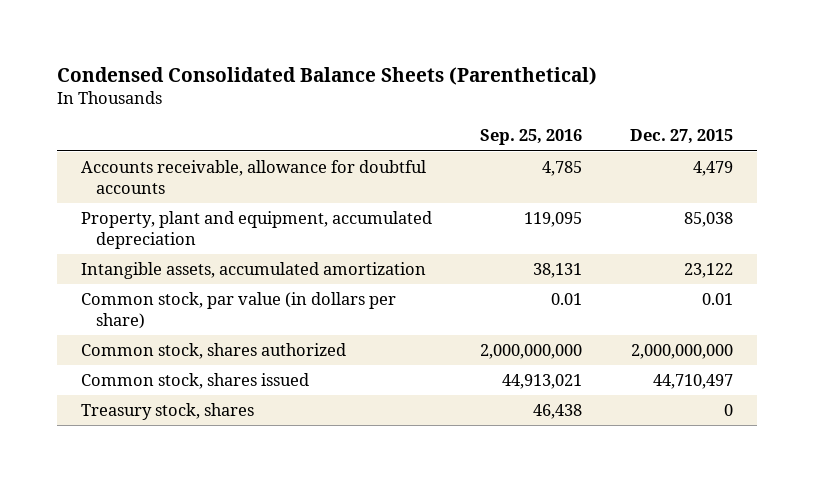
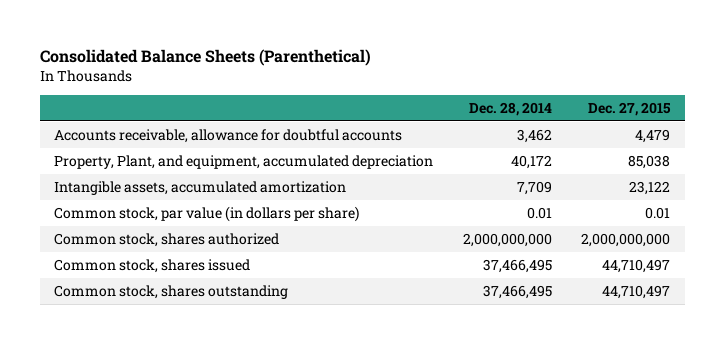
[56,67,597,86] Condensed Consolidated Balance Sheets (Parenthetical) -> [39,48,371,66] Consolidated Balance Sheets (Parenthetical)
[479,129,582,146] Sep. 25, 2016 -> none
none -> [468,101,552,116] Dec. 28, 2014
[80,210,432,250] Property, plant and equipment, accumulated depreciation -> [54,155,434,170] Property, Plant, and equipment, accumulated depreciation
[80,402,254,420] Treasury stock, shares -> none
none -> [54,285,289,300] Common stock, shares outstanding

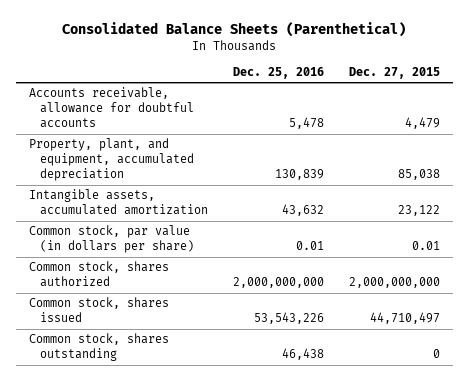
[468,101,552,116] Dec. 28, 2014 -> none
none -> [232,67,324,80] Dec. 25, 2016
[54,155,434,170] Property, Plant, and equipment, accumulated depreciation -> [28,138,194,182] Property, plant, and equipment, accumulated depreciation
[602,285,671,300] 44,710,497 -> [433,349,441,359] 0

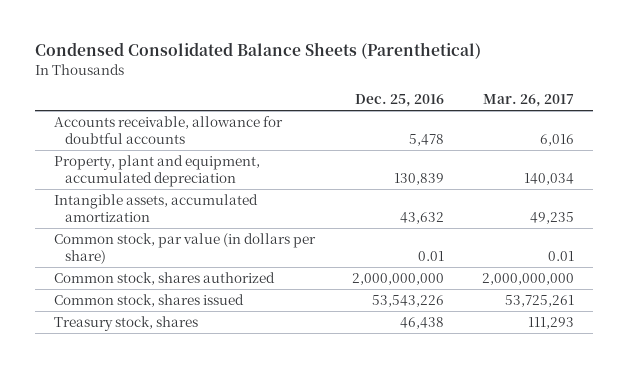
[62,22,407,38] Consolidated Balance Sheets (Parenthetical) -> [35,42,482,60] Condensed Consolidated Balance Sheets (Parenthetical)
[349,67,441,80] Dec. 27, 2015 -> none
none -> [483,94,575,108] Mar. 26, 2017
[28,138,194,182] Property, plant, and equipment, accumulated depreciation -> [53,154,260,187] Property, plant and equipment, accumulated depreciation
[28,333,169,362] Common stock, shares outstanding -> [53,315,198,331] Treasury stock, shares

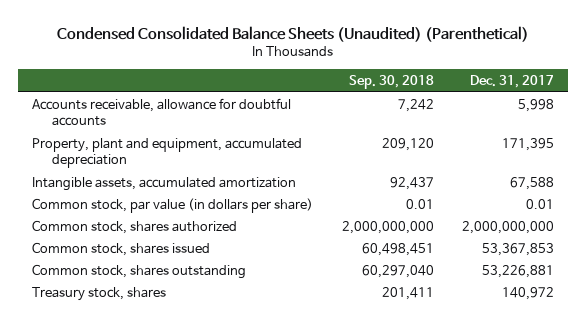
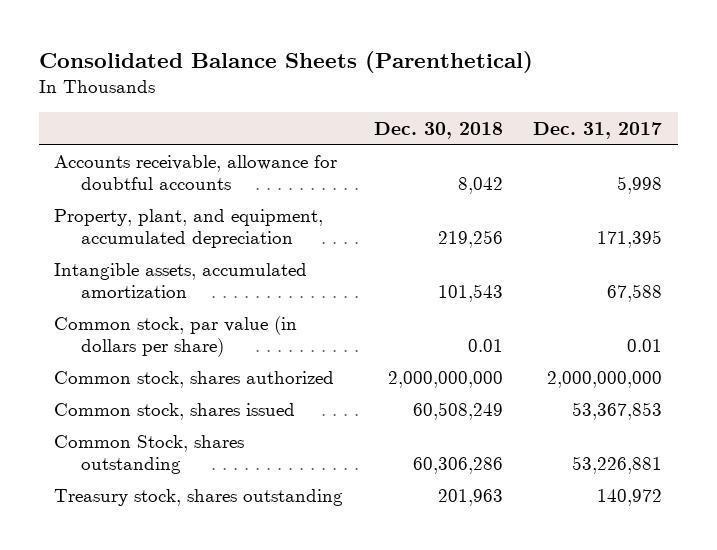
[57,25,530,42] Condensed Consolidated Balance Sheets (Unaudited) (Parenthetical) -> [39,51,534,74] Consolidated Balance Sheets (Parenthetical)
[348,75,434,90] Sep. 30, 2018 -> none
none -> [373,121,503,139] Dec. 30, 2018
[32,137,303,169] Property, plant and equipment, accumulated depreciation -> [54,208,324,248] Property, plant, and equipment, accumulated depreciation
[32,263,247,279] Common stock, shares outstanding -> [54,434,245,474] Common Stock, shares outstanding
[32,286,167,301] Treasury stock, shares -> [54,488,344,506] Treasury stock, shares outstanding

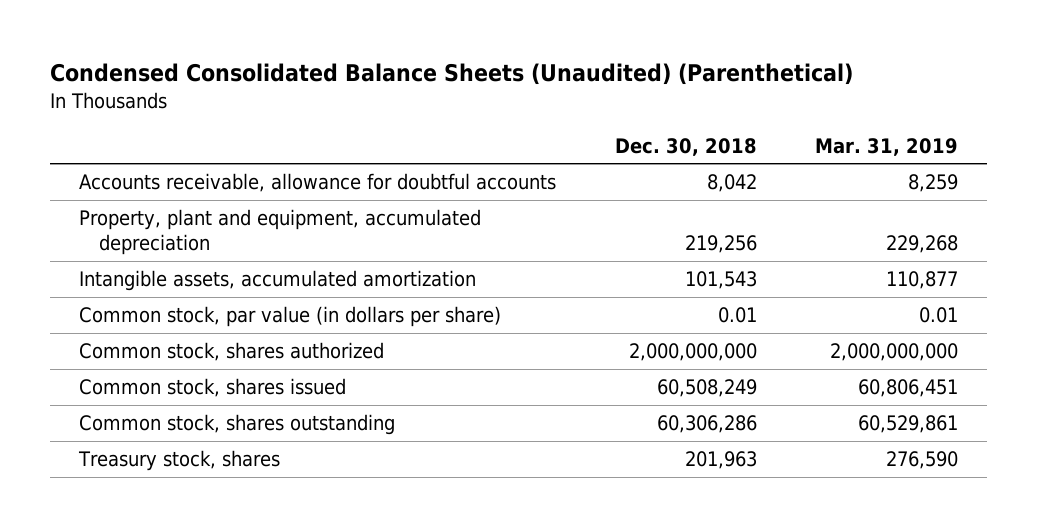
[39,51,534,74] Consolidated Balance Sheets (Parenthetical) -> [49,62,853,85] Condensed Consolidated Balance Sheets (Unaudited) (Parenthetical)
[533,121,663,139] Dec. 31, 2017 -> none
none -> [814,137,958,156] Mar. 31, 2019
[54,208,324,248] Property, plant, and equipment, accumulated depreciation -> [79,209,482,256] Property, plant and equipment, accumulated depreciation
[54,434,245,474] Common Stock, shares outstanding -> [79,414,396,436] Common stock, shares outstanding
[54,488,344,506] Treasury stock, shares outstanding -> [78,450,281,472] Treasury stock, shares

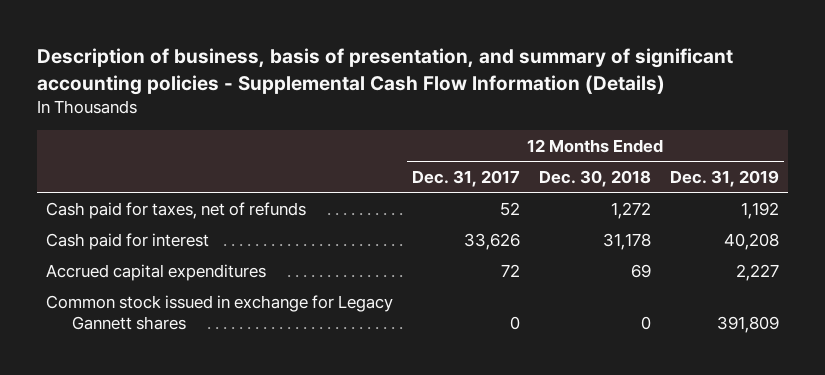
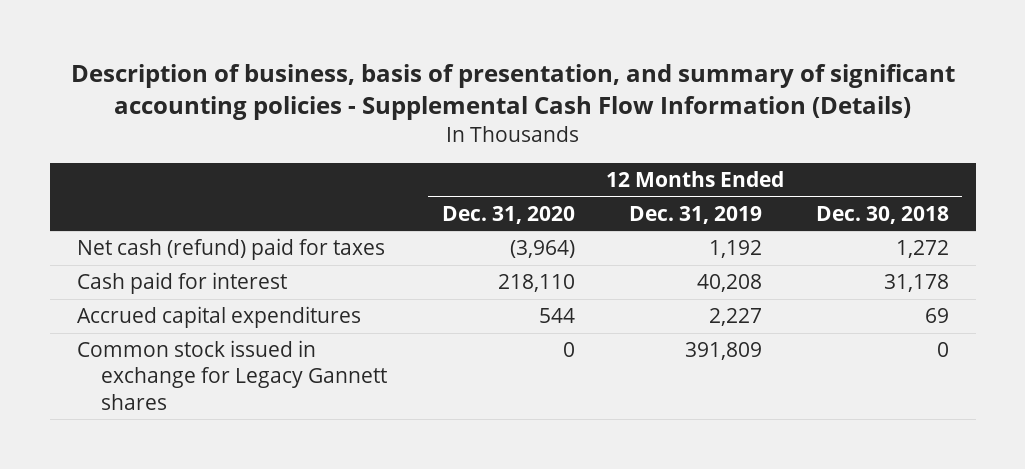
[412,169,521,187] Dec. 31, 2017 -> none
none -> [441,205,575,224] Dec. 31, 2020
[46,201,307,219] Cash paid for taxes, net of refunds -> [76,238,385,261] Net cash (refund) paid for taxes

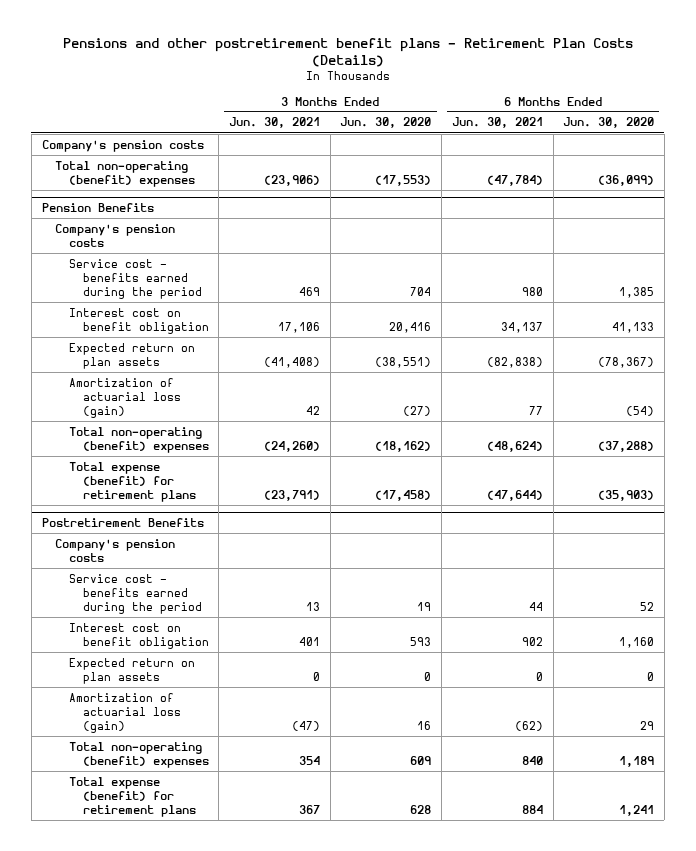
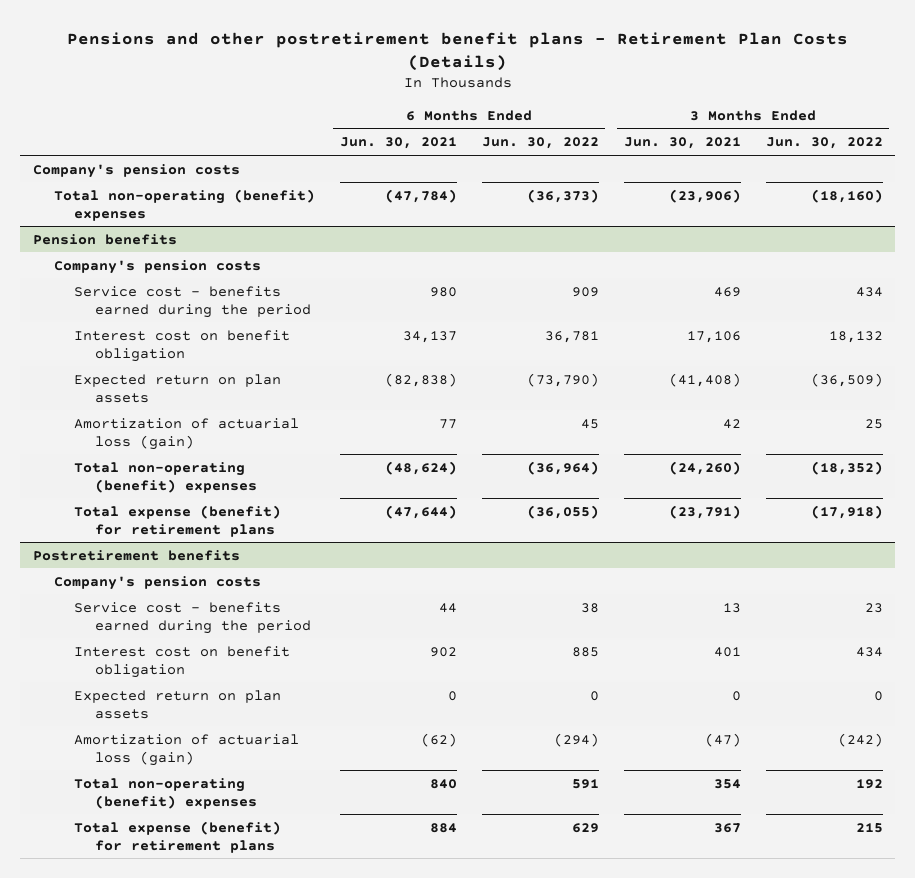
[340,117,432,129] Jun. 30, 2020 -> none
[563,117,655,129] Jun. 30, 2020 -> none
none -> [481,137,599,150] Jun. 30, 2022
none -> [765,137,883,150] Jun. 30, 2022
[41,202,154,212] Pension Benefits -> [32,233,177,245] Pension benefits
[41,517,204,527] Postretirement Benefits -> [32,549,240,561] Postretirement benefits

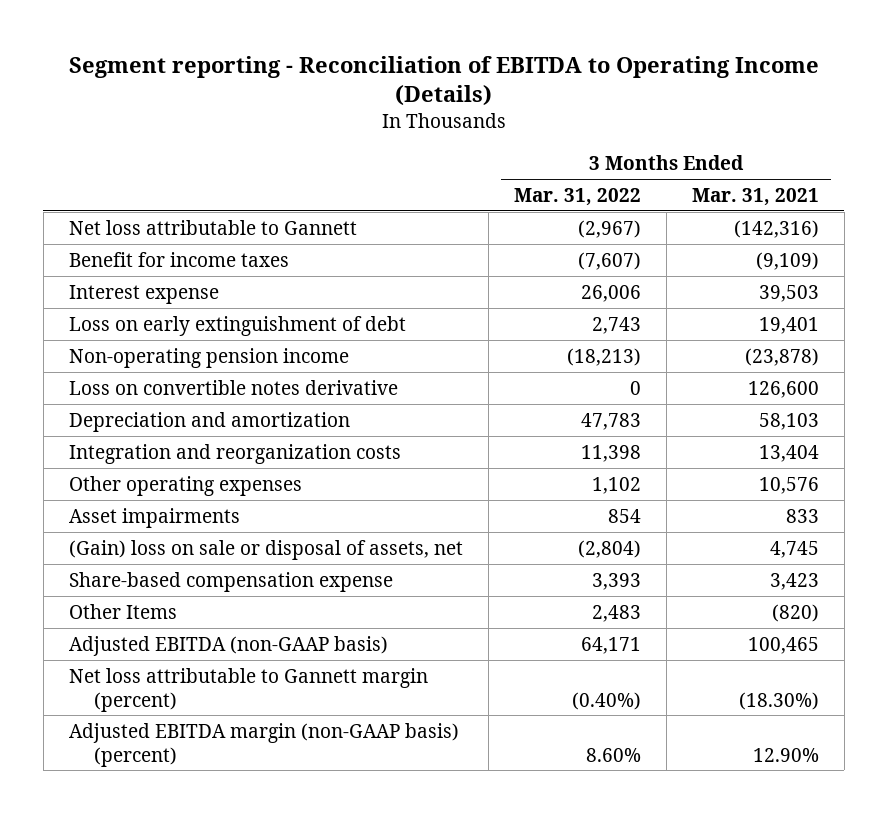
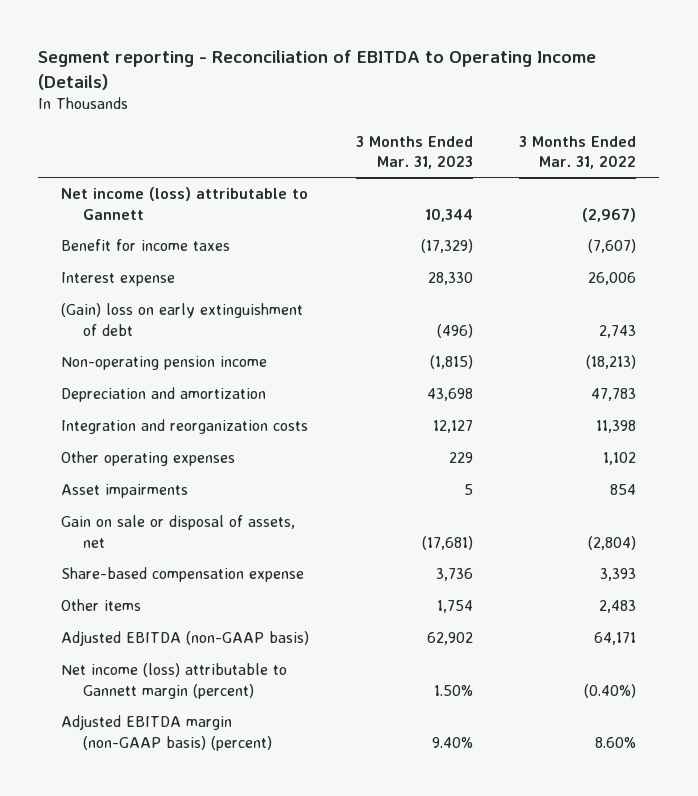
[691,187,819,206] Mar. 31, 2021 -> none
none -> [355,135,473,170] 3 Months Ended Mar. 31, 2023
[68,219,357,235] Net loss attributable to Gannett -> [61,187,309,220] Net income (loss) attributable to Gannett
[68,315,406,336] Loss on early extinguishment of debt -> [61,303,304,336] (Gain) loss on early extinguishment of debt
[68,379,398,395] Loss on convertible notes derivative -> none
[68,539,463,560] (Gain) loss on sale or disposal of assets, net -> [61,515,296,548] Gain on sale or disposal of assets, net
[68,603,177,619] Other Items -> [61,599,142,612] Other items
[68,667,428,712] Net loss attributable to Gannett margin (percent) -> [61,663,288,699] Net income (loss) attributable to Gannett margin (percent)

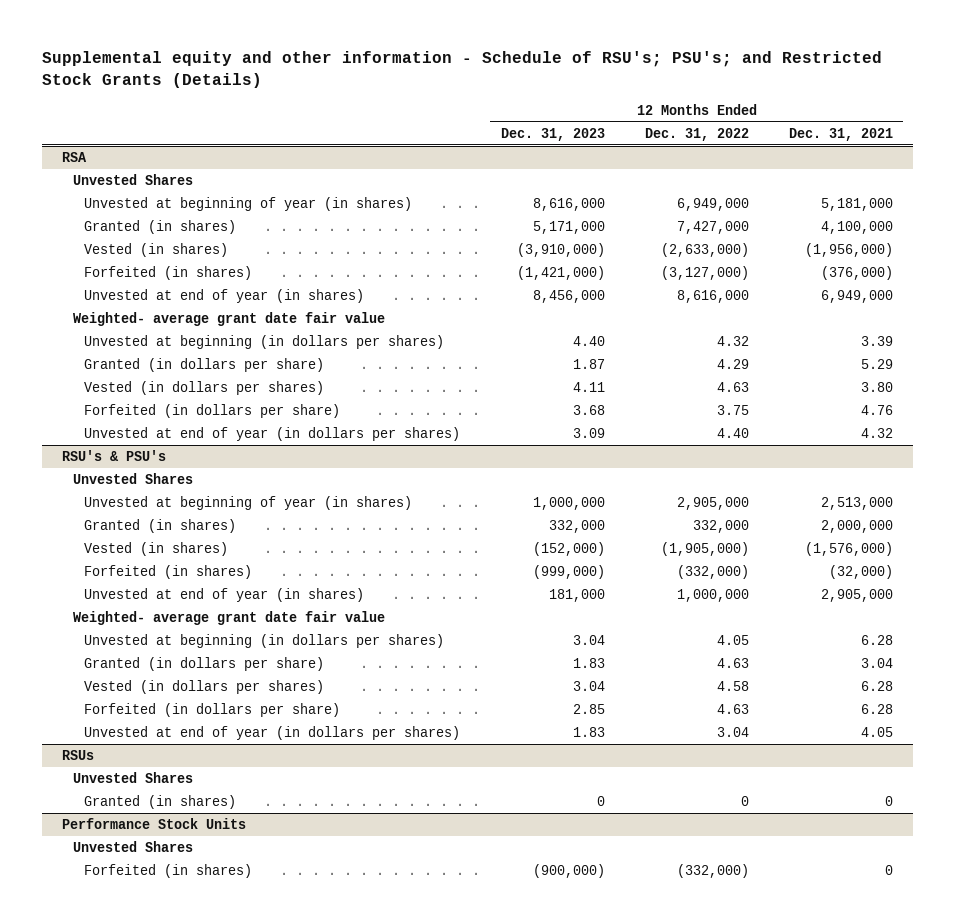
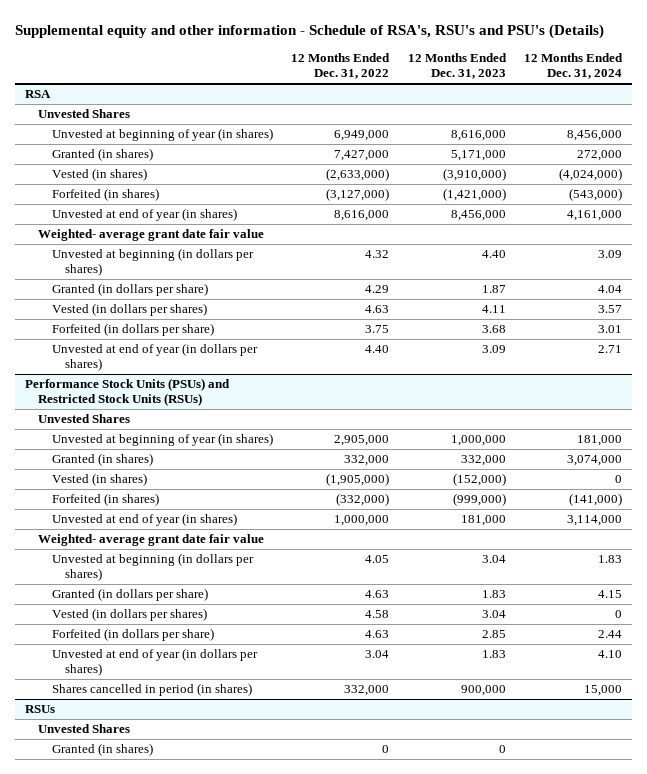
[42,51,883,88] Supplemental equity and other information - Schedule of RSU's; PSU's; and Restricted Stock Grants (Details) -> [15,24,605,40] Supplemental equity and other information - Schedule of RSA's, RSU's and PSU's (Details)
[789,127,894,141] Dec. 31, 2021 -> none
none -> [524,53,624,80] 12 Months Ended Dec. 31, 2024
[62,450,167,462] RSU's & PSU's -> none
none -> [24,378,230,407] Performance Stock Units (PSUs) and Restricted Stock Units (RSUs)
none -> [51,683,252,697] Shares cancelled in period (in shares)
[62,818,247,830] Performance Stock Units -> none
[73,841,194,853] Unvested Shares -> none
[84,864,253,879] Forfeited (in shares) -> none

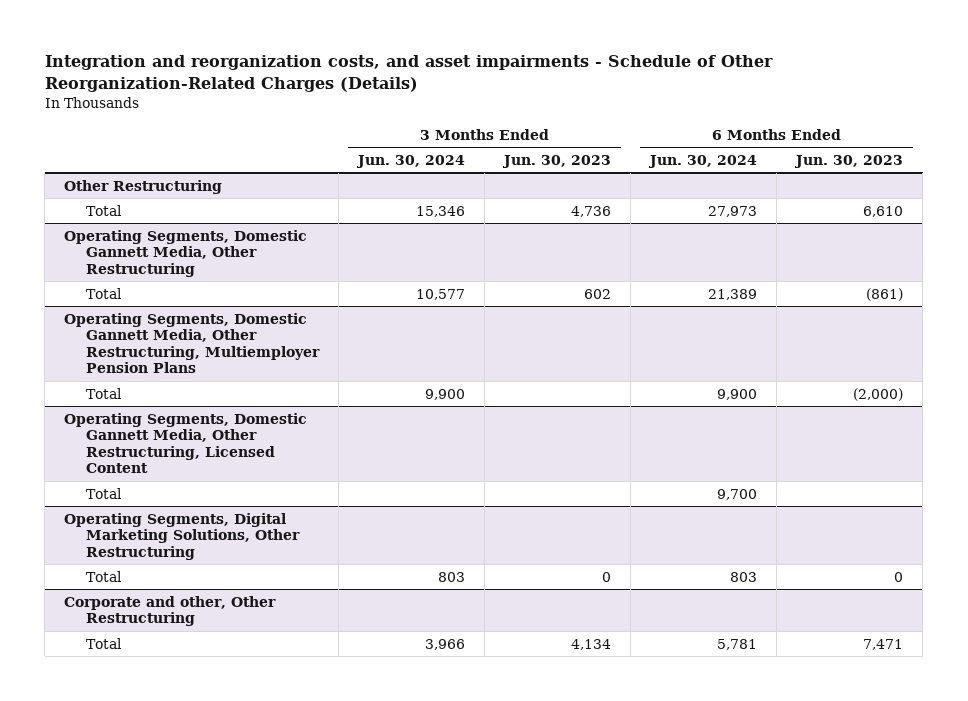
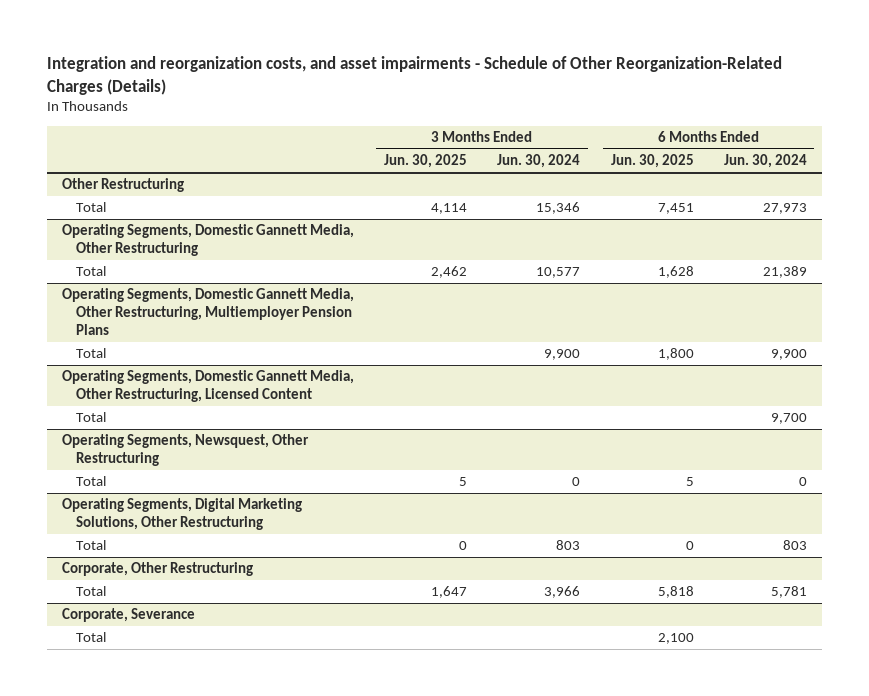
[502,154,612,168] Jun. 30, 2023 -> none
[794,154,904,168] Jun. 30, 2023 -> none
none -> [384,154,468,169] Jun. 30, 2025
none -> [610,154,694,169] Jun. 30, 2025
none -> [61,434,309,467] Operating Segments, Newsquest, Other Restructuring
none -> [76,476,107,487] Total
[64,595,277,627] Corporate and other, Other Restructuring -> [61,562,253,577] Corporate, Other Restructuring
none -> [61,608,195,623] Corporate, Severance
none -> [76,632,107,643] Total

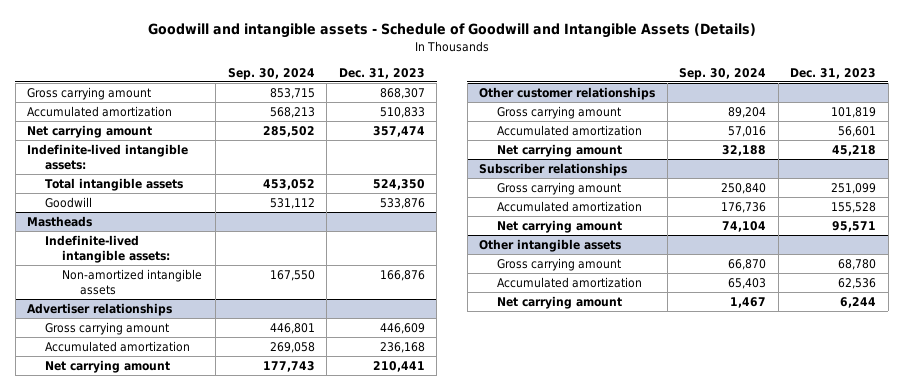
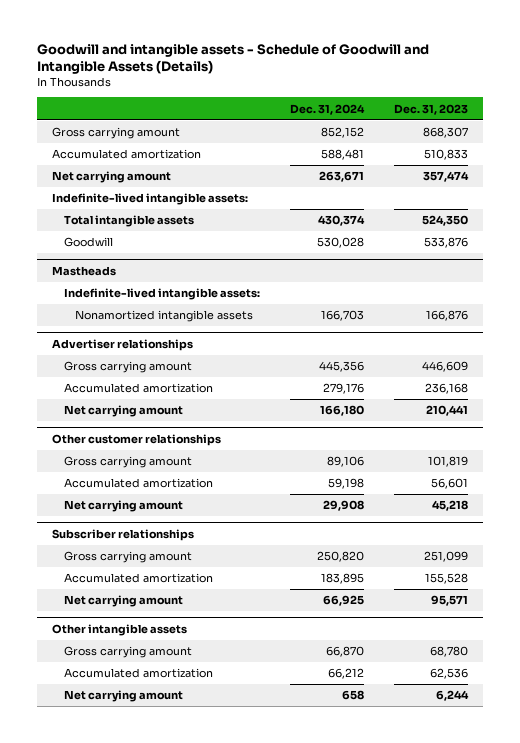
[227,67,315,80] Sep. 30, 2024 -> none
none -> [289,103,365,115] Dec. 31, 2024
[62,268,203,295] Non-amortized intangible assets -> [75,310,254,323] Nonamortized intangible assets

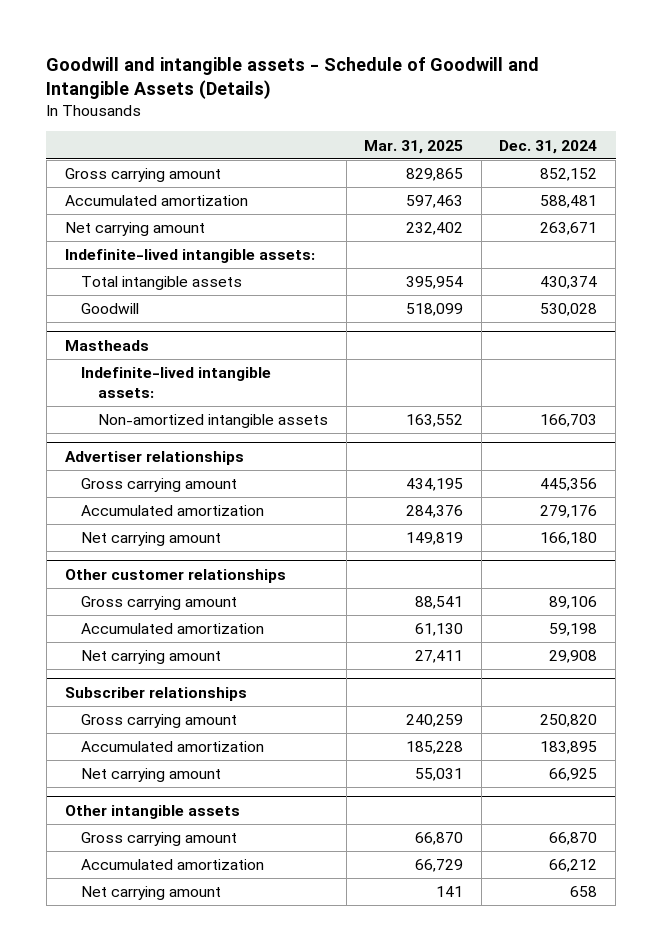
[394,103,469,115] Dec. 31, 2023 -> none
none -> [364,139,464,154] Mar. 31, 2025
[75,310,254,323] Nonamortized intangible assets -> [98,414,329,429] Non-amortized intangible assets

